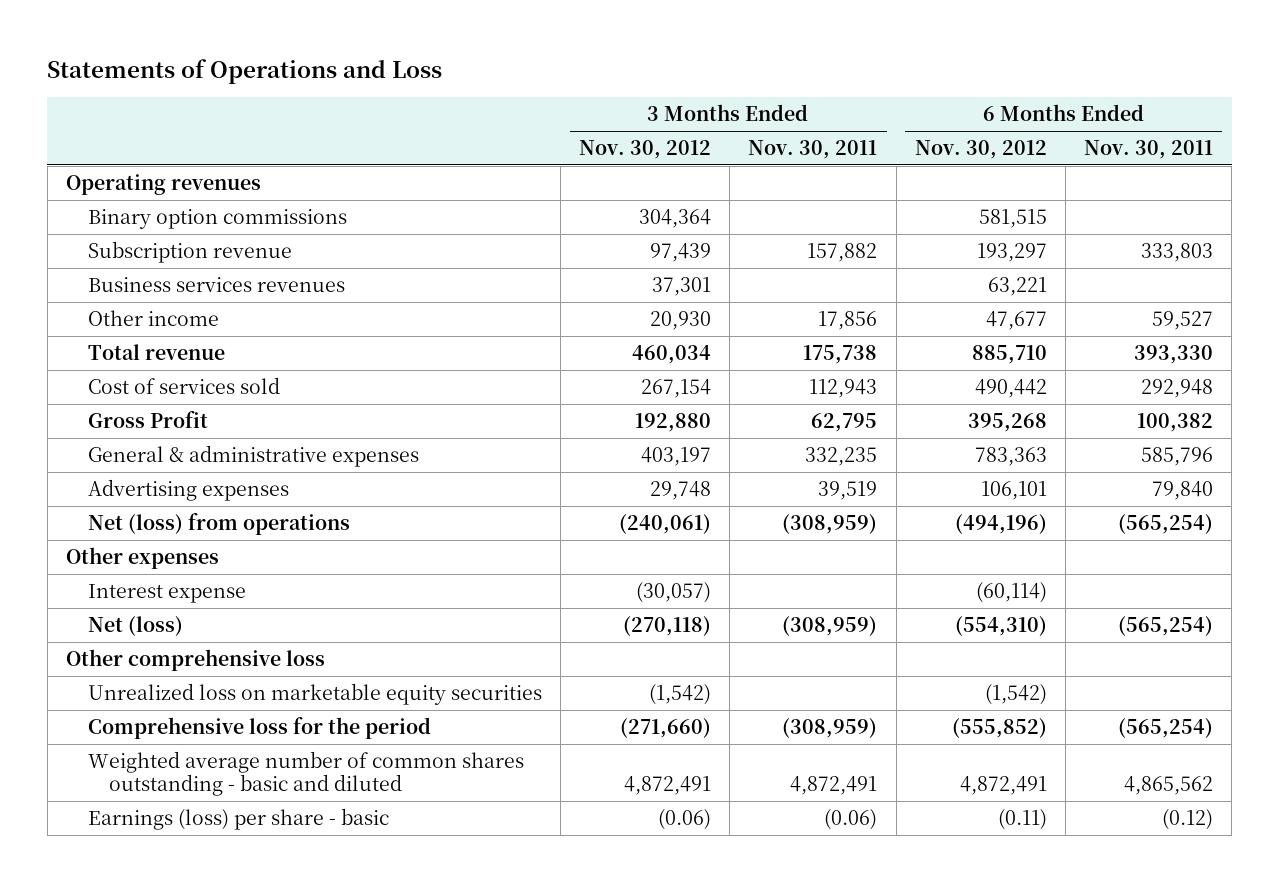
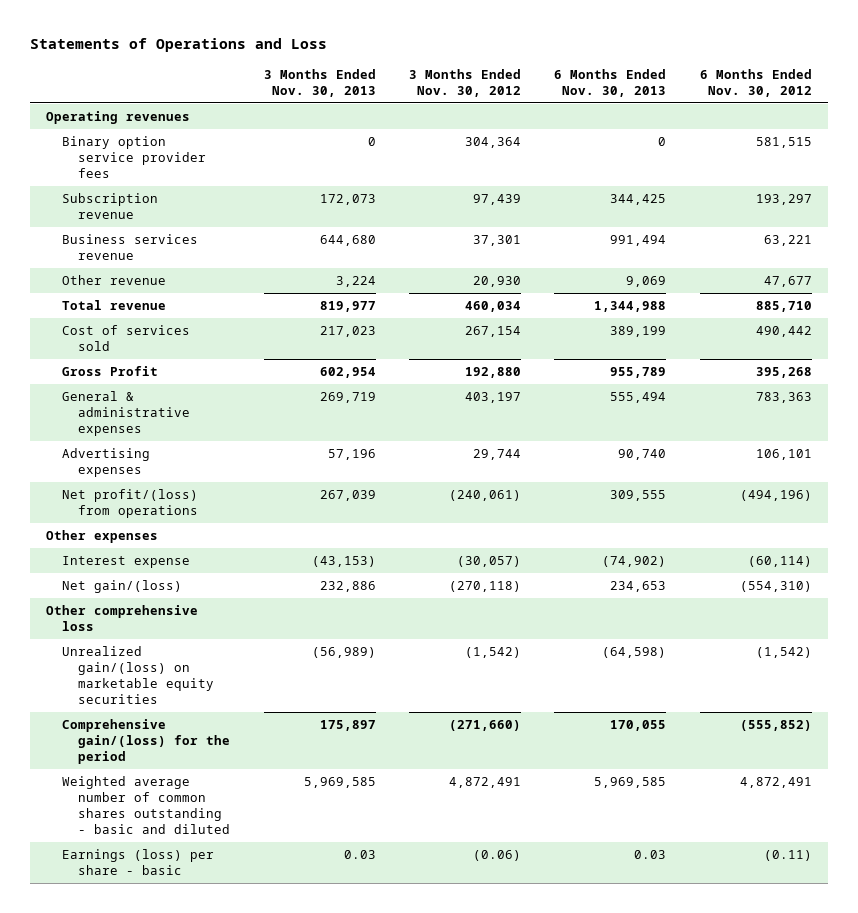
[748,139,878,159] Nov. 30, 2011 -> none
[1084,139,1214,159] Nov. 30, 2011 -> none
none -> [263,68,376,97] 3 Months Ended Nov. 30, 2013
none -> [554,68,667,97] 6 Months Ended Nov. 30, 2013
[87,208,347,229] Binary option commissions -> [62,136,207,178] Binary option service provider fees
[87,276,345,292] Business services revenues -> [62,234,199,260] Business services revenue
[87,309,219,326] Other income -> [62,275,167,286] Other revenue
[650,480,712,500] 29,748 -> [472,449,521,461] 29,744
[87,512,350,535] Net (loss) from operations -> [62,489,199,518] Net profit/(loss) from operations
[87,615,183,636] Net (loss) -> [62,580,183,594] Net gain/(loss)
[87,682,542,705] Unrealized loss on marketable equity securities -> [62,646,215,704] Unrealized gain/(loss) on marketable equity securities
[87,716,431,739] Comprehensive loss for the period -> [62,719,231,764] Comprehensive gain/(loss) for the period

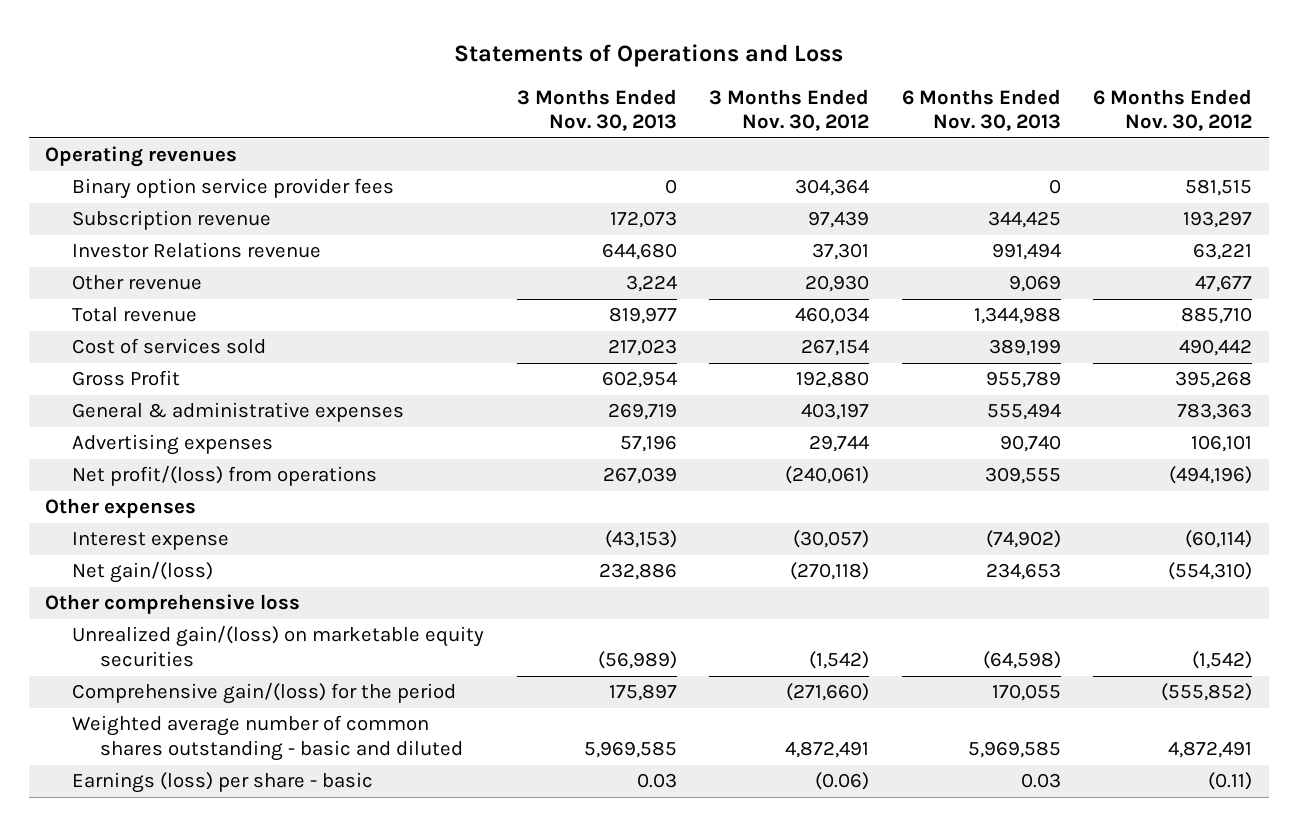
[62,234,199,260] Business services revenue -> [72,242,322,259] Investor Relations revenue

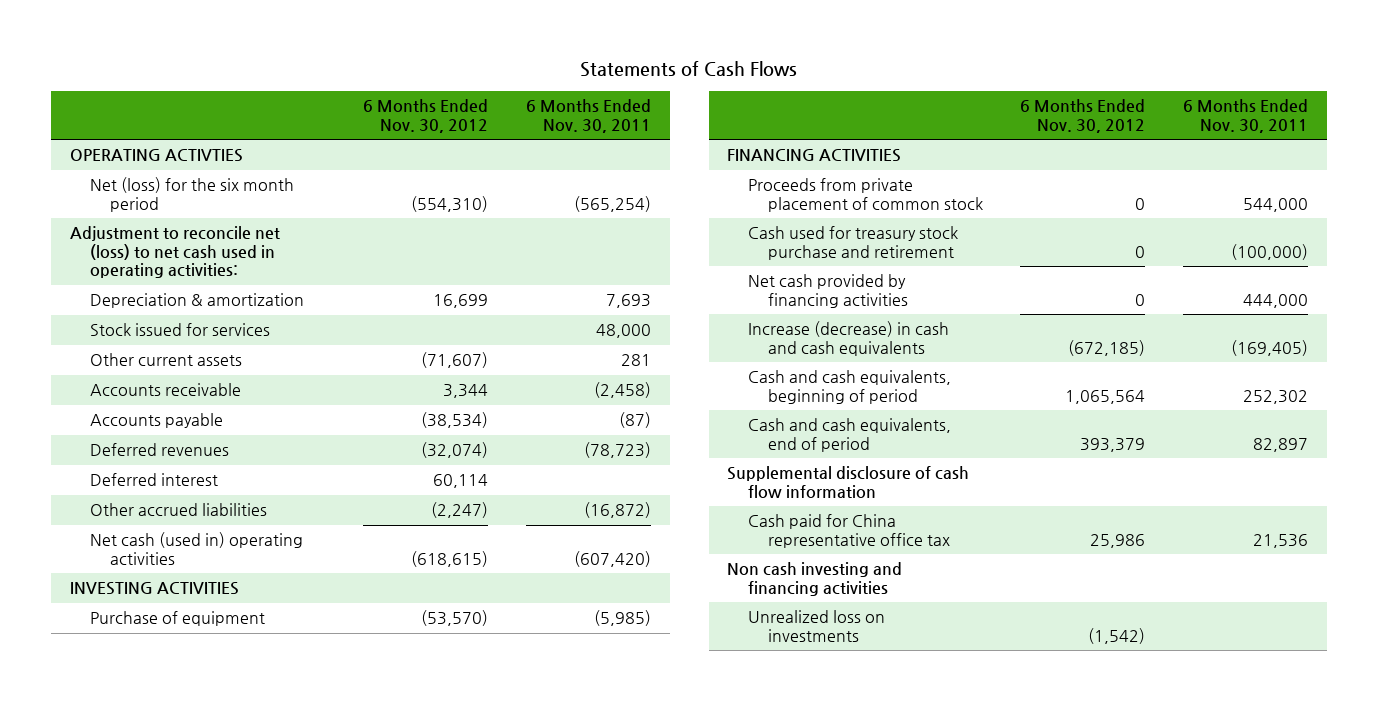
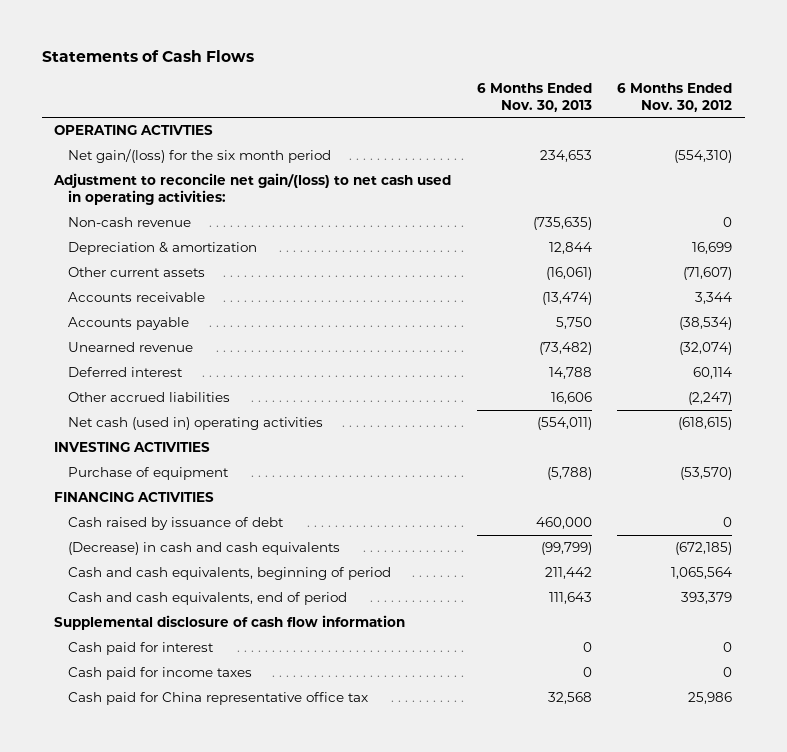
[525,99,651,133] 6 Months Ended Nov. 30, 2011 -> none
none -> [476,82,592,112] 6 Months Ended Nov. 30, 2013
[90,177,295,212] Net (loss) for the six month period -> [67,149,331,164] Net gain/(loss) for the six month period
[69,226,280,279] Adjustment to reconcile net (loss) to net cash used in operating activities: -> [53,173,452,205] Adjustment to reconcile net gain/(loss) to net cash used in operating activities:
none -> [67,217,191,228] Non-cash revenue
[90,323,271,337] Stock issued for services -> none
[90,443,230,457] Deferred revenues -> [67,342,193,353] Unearned revenue
[747,178,983,212] Proceeds from private placement of common stock -> none
[747,226,958,260] Cash used for treasury stock purchase and retirement -> none
[747,274,908,308] Net cash provided by financing activities -> none
none -> [67,517,284,531] Cash raised by issuance of debt
[747,321,949,356] Increase (decrease) in cash and cash equivalents -> [67,542,340,556] (Decrease) in cash and cash equivalents
none -> [67,642,214,656] Cash paid for interest
none -> [67,667,252,681] Cash paid for income taxes
[727,562,903,596] Non cash investing and financing activities -> none
[747,610,885,642] Unrealized loss on investments -> none

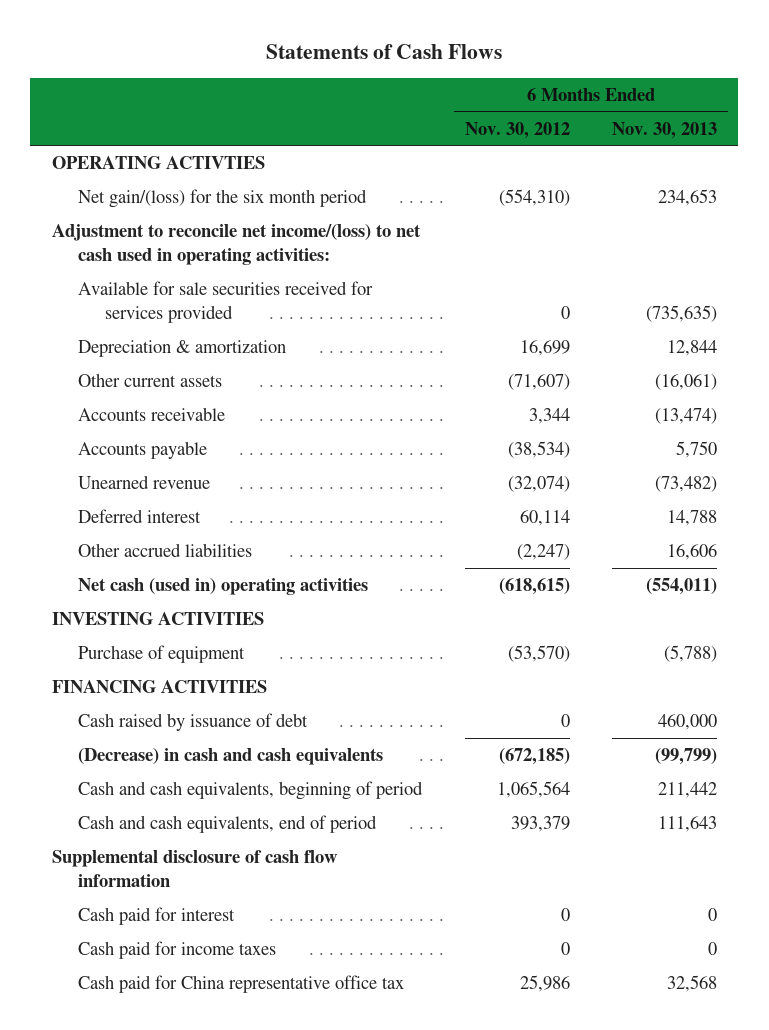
[53,173,452,205] Adjustment to reconcile net gain/(loss) to net cash used in operating activities: -> [51,224,421,265] Adjustment to reconcile net income/(loss) to net cash used in operating activities:
[67,217,191,228] Non-cash revenue -> [78,281,374,323] Available for sale securities received for services provided

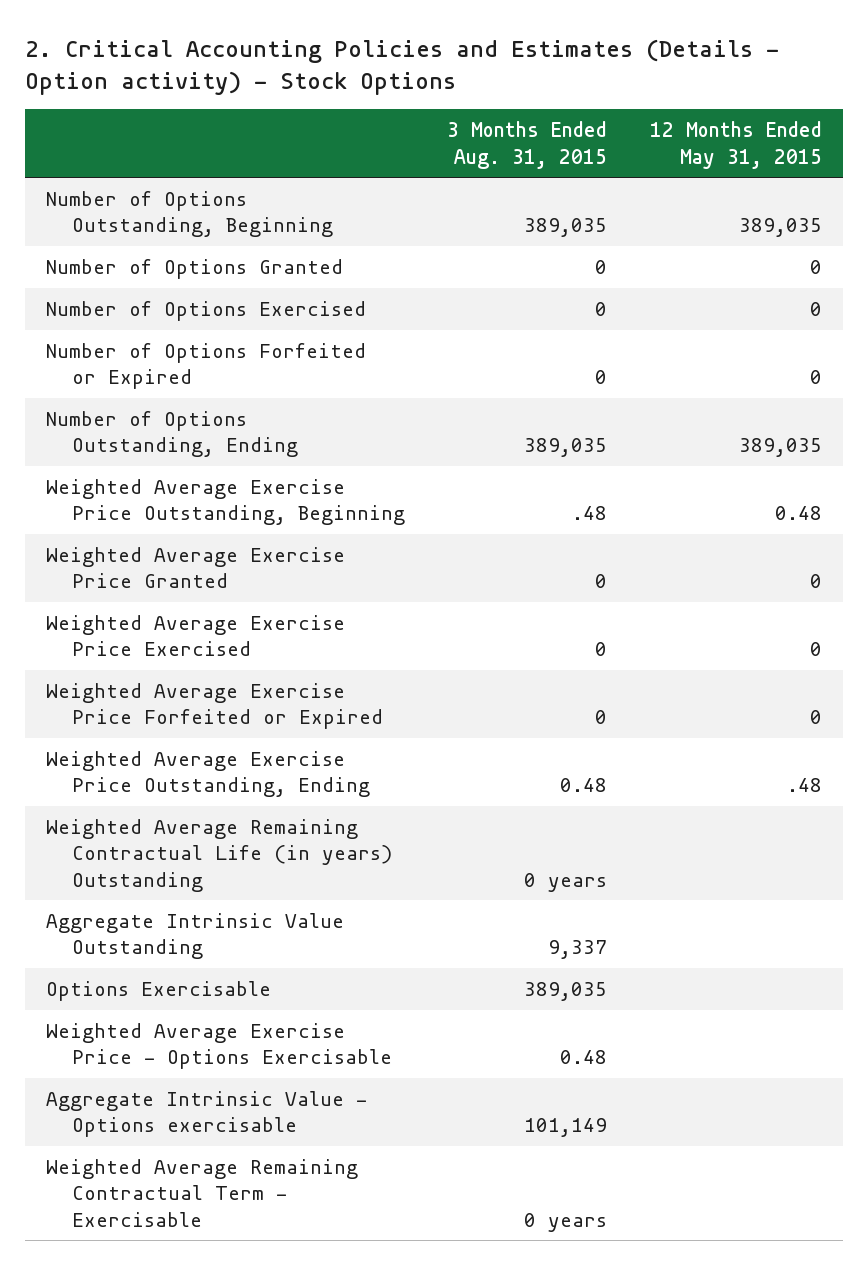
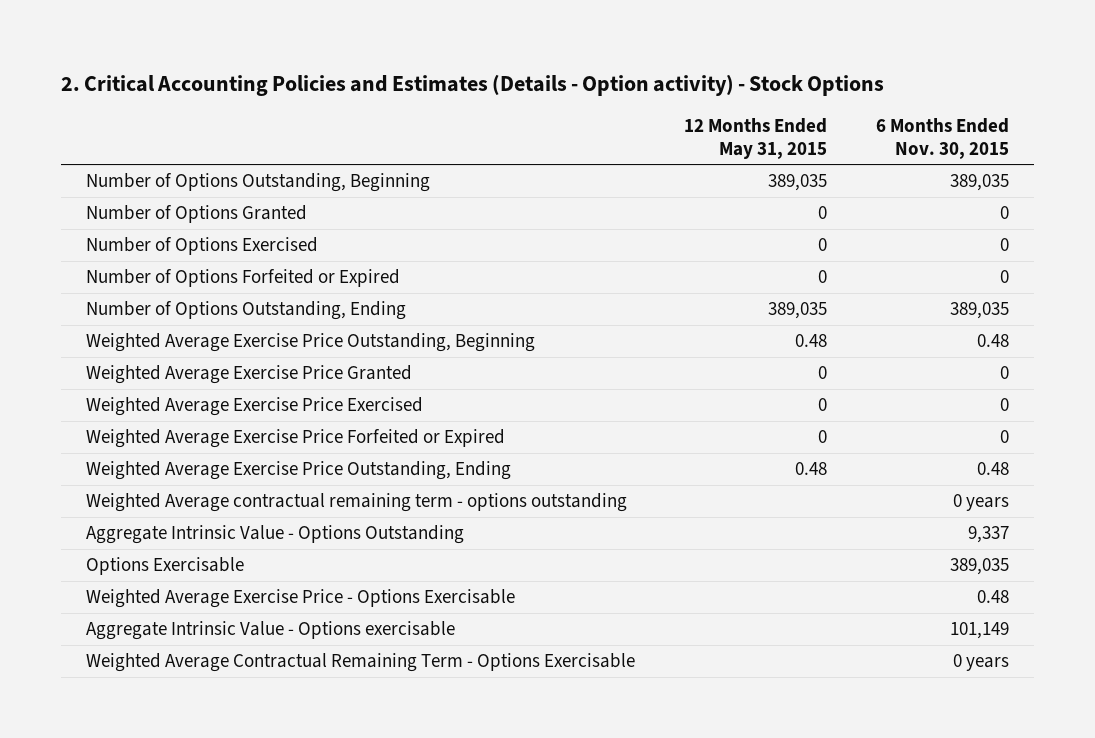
[447,121,608,169] 3 Months Ended Aug. 31, 2015 -> none
none -> [876,117,1010,159] 6 Months Ended Nov. 30, 2015
[786,778,822,793] .48 -> [795,462,828,476] 0.48
[46,818,392,892] Weighted Average Remaining Contractual Life (in years) Outstanding -> [85,493,627,513] Weighted Average contractual remaining term - options outstanding
[46,912,345,960] Aggregate Intrinsic Value Outstanding -> [85,525,464,545] Aggregate Intrinsic Value - Options Outstanding
[46,1158,359,1227] Weighted Average Remaining Contractual Term - Exercisable -> [85,653,635,673] Weighted Average Contractual Remaining Term - Options Exercisable

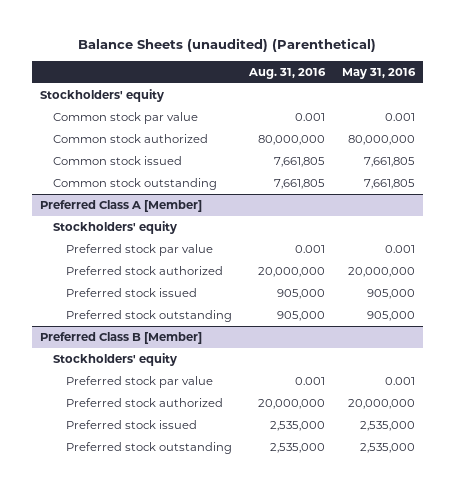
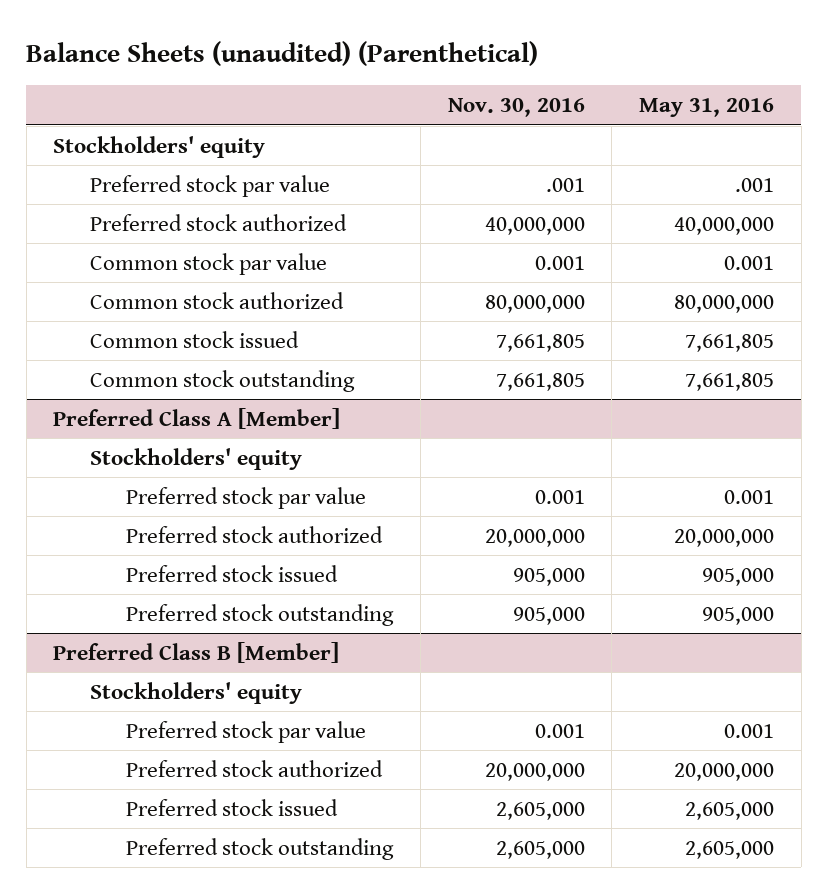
[247,67,326,79] Aug. 31, 2016 -> none
none -> [447,98,585,118] Nov. 30, 2016
none -> [89,174,330,197] Preferred stock par value
none -> [89,213,347,231] Preferred stock authorized
[359,420,415,431] 2,535,000 -> [685,801,775,820] 2,605,000
[359,442,415,453] 2,535,000 -> [685,840,775,859] 2,605,000

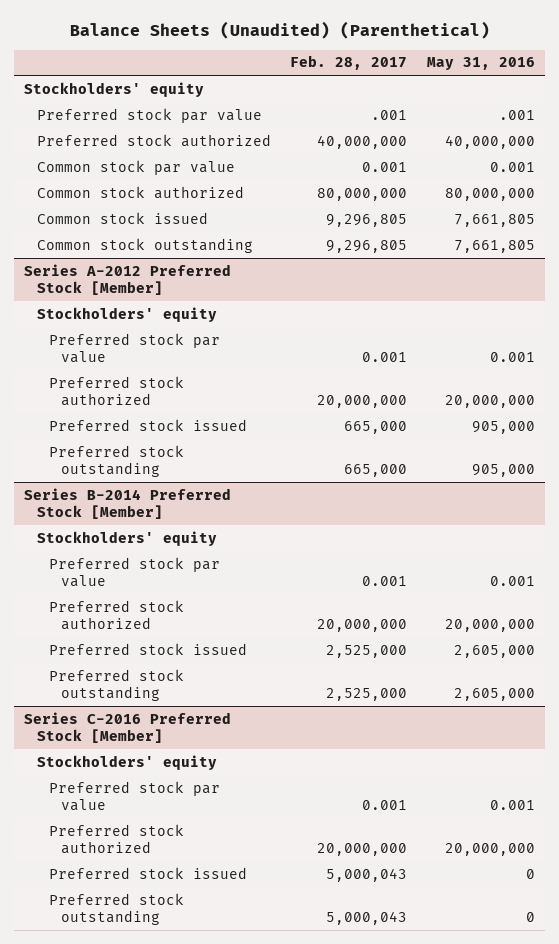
[26,41,539,67] Balance Sheets (unaudited) (Parenthetical) -> [69,20,490,39] Balance Sheets (Unaudited) (Parenthetical)
[447,98,585,118] Nov. 30, 2016 -> none
none -> [290,55,408,71] Feb. 28, 2017
[53,407,341,429] Preferred Class A [Member] -> none
none -> [24,263,232,296] Series A-2012 Preferred Stock [Member]
[53,641,340,663] Preferred Class B [Member] -> none
none -> [24,487,232,520] Series B-2014 Preferred Stock [Member]
none -> [24,711,232,744] Series C-2016 Preferred Stock [Member]
none -> [36,754,217,770] Stockholders' equity
none -> [49,780,221,812] Preferred stock par value
none -> [49,823,185,855] Preferred stock authorized
none -> [49,866,248,879] Preferred stock issued
none -> [49,892,185,926] Preferred stock outstanding

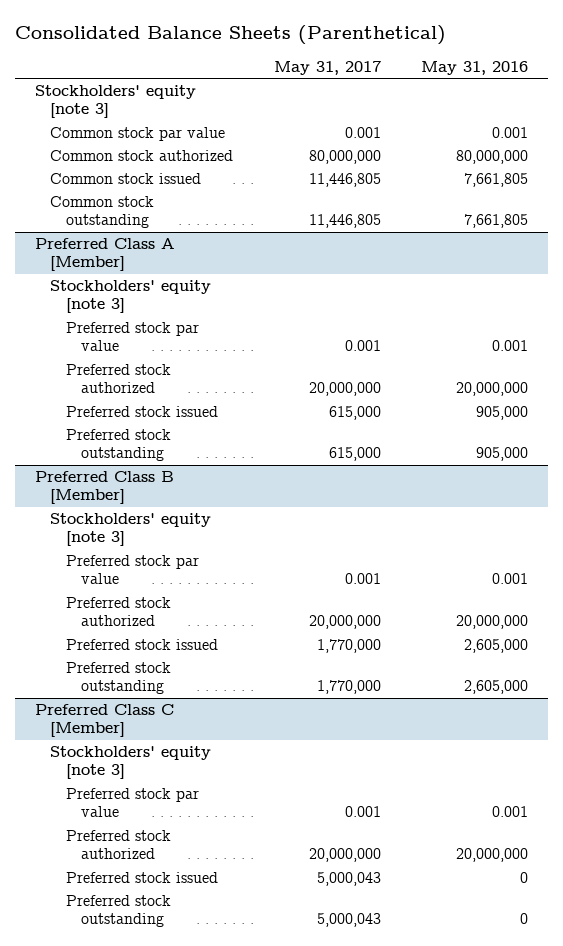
[69,20,490,39] Balance Sheets (Unaudited) (Parenthetical) -> [14,25,446,46] Consolidated Balance Sheets (Parenthetical)
[290,55,408,71] Feb. 28, 2017 -> none
none -> [273,61,381,76] May 31, 2017
[36,107,262,123] Preferred stock par value -> none
[36,133,271,147] Preferred stock authorized -> none
[24,81,205,97] Stockholders' equity -> [34,85,196,119] Stockholders' equity [note 3]
[24,263,232,296] Series A-2012 Preferred Stock [Member] -> none
none -> [34,238,175,272] Preferred Class A [Member]
[36,306,217,322] Stockholders' equity -> [50,280,212,314] Stockholders' equity [note 3]
[24,487,232,520] Series B-2014 Preferred Stock [Member] -> none
none -> [34,471,174,505] Preferred Class B [Member]
[36,530,217,546] Stockholders' equity -> [50,513,212,547] Stockholders' equity [note 3]
[24,711,232,744] Series C-2016 Preferred Stock [Member] -> none
none -> [34,704,174,738] Preferred Class C [Member]
[36,754,217,770] Stockholders' equity -> [50,746,212,780] Stockholders' equity [note 3]

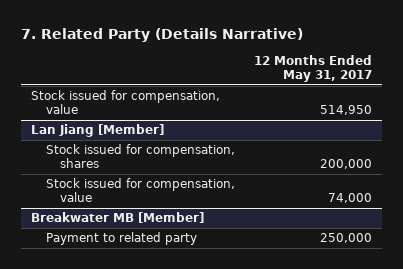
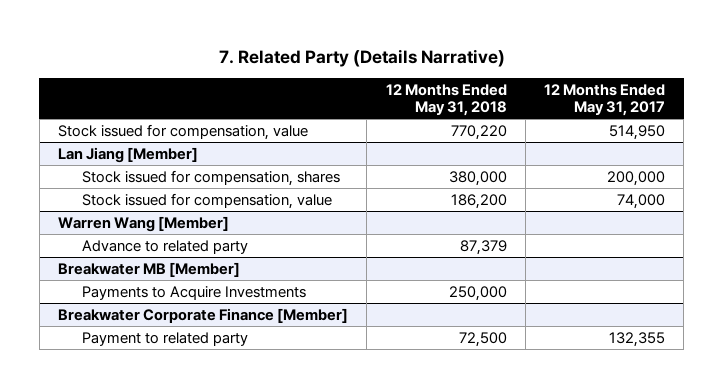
none -> [385,83,507,117] 12 Months Ended May 31, 2018
none -> [58,215,230,232] Warren Wang [Member]
none -> [81,239,248,254] Advance to related party
none -> [81,285,306,300] Payments to Acquire Investments
none -> [58,307,349,323] Breakwater Corporate Finance [Member]
[320,233,373,244] 250,000 -> [609,331,666,347] 132,355

